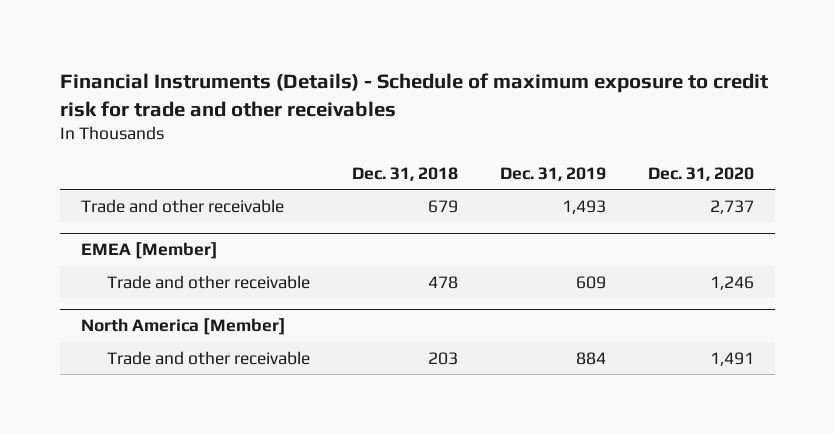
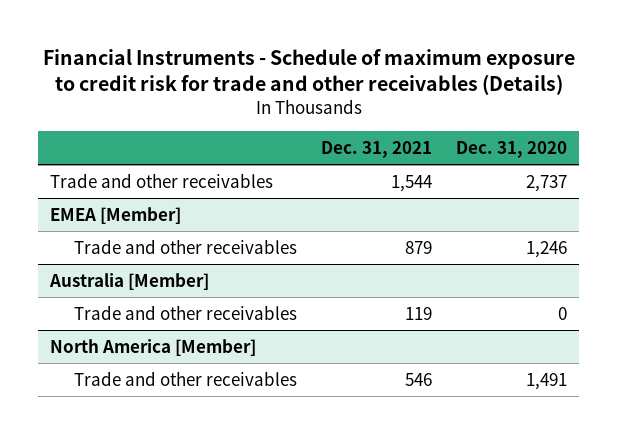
[60,72,769,117] Financial Instruments (Details) - Schedule of maximum exposure to credit risk for trade and other receivables -> [42,48,575,96] Financial Instruments - Schedule of maximum exposure to credit risk for trade and other receivables (Details)
[352,167,459,182] Dec. 31, 2018 -> none
[500,167,607,182] Dec. 31, 2019 -> none
none -> [321,140,433,158] Dec. 31, 2021
[81,198,285,213] Trade and other receivable -> [50,172,274,188] Trade and other receivables
[107,274,311,289] Trade and other receivable -> [74,238,298,254] Trade and other receivables
none -> [49,272,210,290] Australia [Member]
none -> [74,304,298,320] Trade and other receivables
[107,350,311,365] Trade and other receivable -> [74,370,298,386] Trade and other receivables

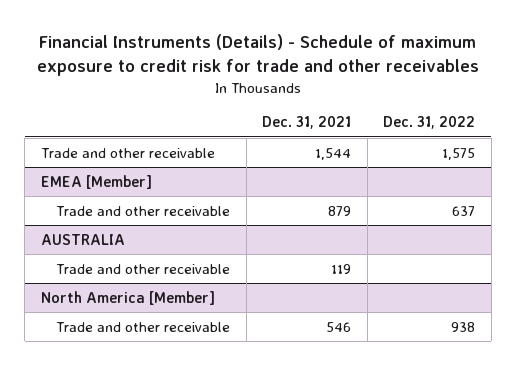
[42,48,575,96] Financial Instruments - Schedule of maximum exposure to credit risk for trade and other receivables (Details) -> [37,34,480,77] Financial Instruments (Details) - Schedule of maximum exposure to credit risk for trade and other receivables
[456,140,568,158] Dec. 31, 2020 -> none
none -> [383,116,476,130] Dec. 31, 2022
[50,172,274,188] Trade and other receivables -> [40,147,215,158] Trade and other receivable
[74,238,298,254] Trade and other receivables -> [56,205,231,216] Trade and other receivable
[49,272,210,290] Australia [Member] -> [40,233,125,245] AUSTRALIA
[74,304,298,320] Trade and other receivables -> [56,263,231,274] Trade and other receivable
[74,370,298,386] Trade and other receivables -> [56,321,231,332] Trade and other receivable

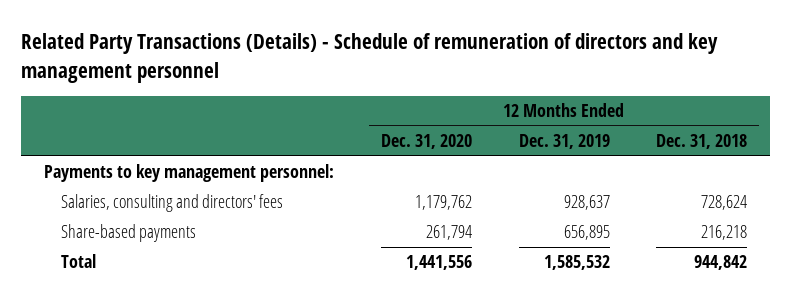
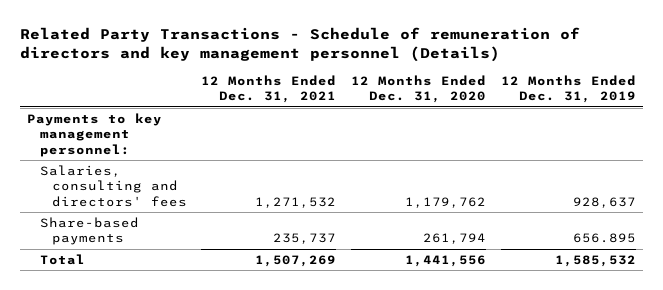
[20,33,718,83] Related Party Transactions (Details) - Schedule of remuneration of directors and key management personnel -> [20,26,581,62] Related Party Transactions - Schedule of remuneration of directors and key management personnel (Details)
[656,134,748,150] Dec. 31, 2018 -> none
none -> [201,74,337,104] 12 Months Ended Dec. 31, 2021
[563,225,610,241] 656,895 -> [572,233,636,244] 656.895

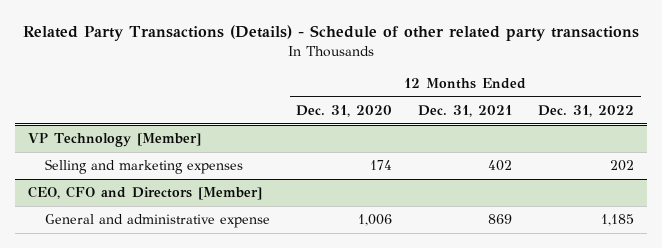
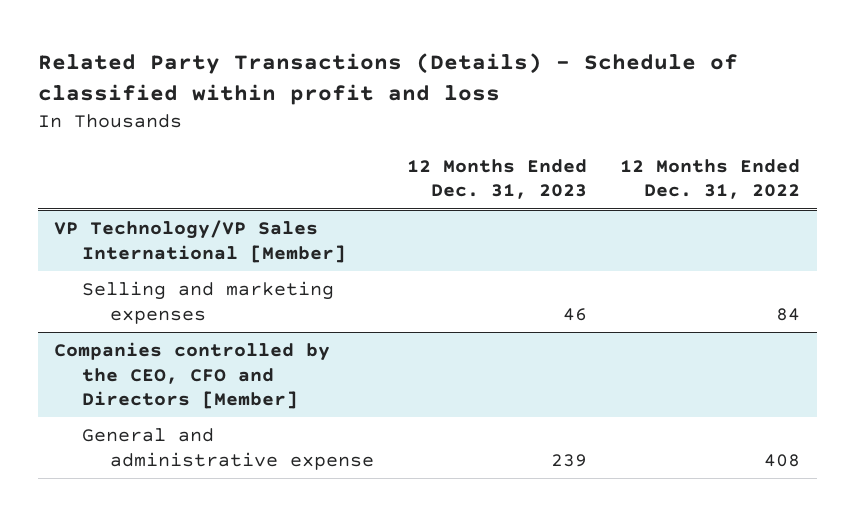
[23,24,640,41] Related Party Transactions (Details) - Schedule of other related party transactions -> [37,53,738,106] Related Party Transactions (Details) - Schedule of classified within profit and loss
[296,104,393,117] Dec. 31, 2020 -> none
[418,104,513,117] Dec. 31, 2021 -> none
none -> [407,158,588,200] 12 Months Ended Dec. 31, 2023
[28,133,202,148] VP Technology [Member] -> [54,220,347,263] VP Technology/VP Sales International [Member]
[610,160,635,172] 202 -> [776,307,801,321] 84
[28,186,263,201] CEO, CFO and Directors [Member] -> [54,342,331,410] Companies controlled by the CEO, CFO and Directors [Member]
[601,214,635,227] 1,185 -> [764,453,801,467] 408

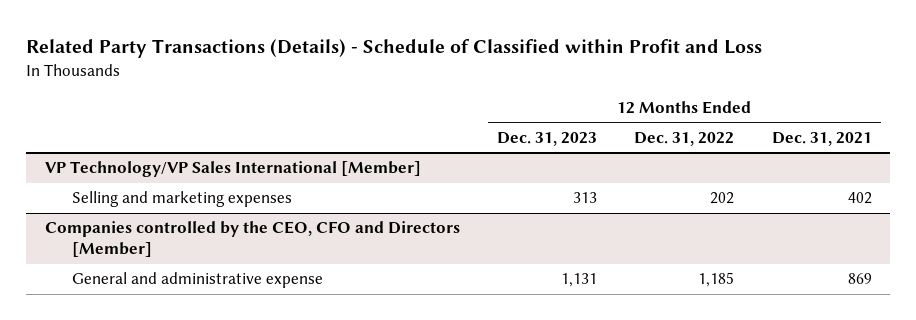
[37,53,738,106] Related Party Transactions (Details) - Schedule of classified within profit and loss -> [26,38,763,58] Related Party Transactions (Details) - Schedule of Classified within Profit and Loss
none -> [771,131,872,146] Dec. 31, 2021
[563,307,588,321] 46 -> [572,192,597,204] 313
[776,307,801,321] 84 -> [710,192,735,205] 202
[551,453,588,467] 239 -> [560,273,597,288] 1,131
[764,453,801,467] 408 -> [698,272,735,288] 1,185

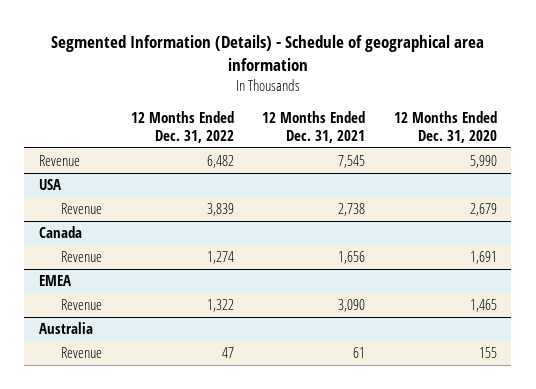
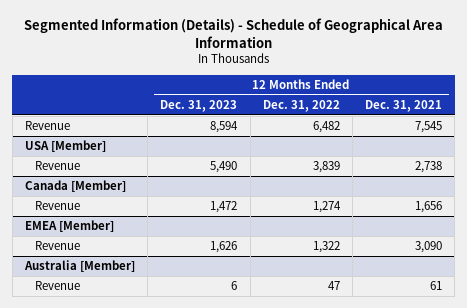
[50,34,484,71] Segmented Information (Details) - Schedule of geographical area information -> [23,18,443,48] Segmented Information (Details) - Schedule of Geographical Area Information
[394,111,498,144] 12 Months Ended Dec. 31, 2020 -> none
none -> [160,100,238,113] Dec. 31, 2023
[38,179,62,191] USA -> [24,140,106,153] USA [Member]
[38,226,82,239] Canada -> [24,180,126,193] Canada [Member]
[38,275,72,287] EMEA -> [24,220,114,233] EMEA [Member]
[38,322,93,335] Australia -> [23,260,135,273] Australia [Member]

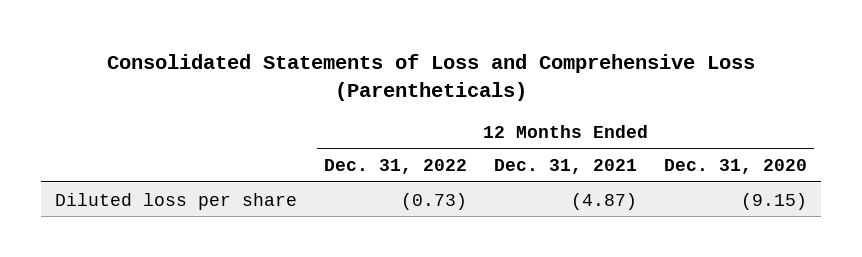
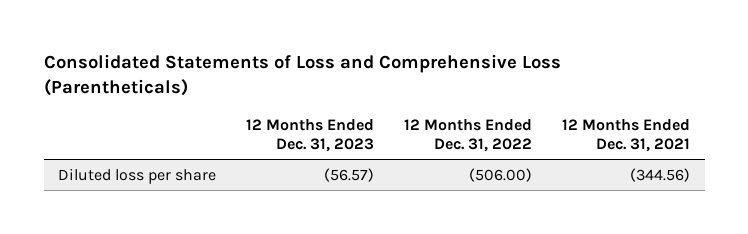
[664,158,808,174] Dec. 31, 2020 -> none
none -> [246,118,375,153] 12 Months Ended Dec. 31, 2023
[400,192,467,210] (0.73) -> [469,168,533,183] (506.00)
[571,192,638,210] (4.87) -> [629,168,690,183] (344.56)

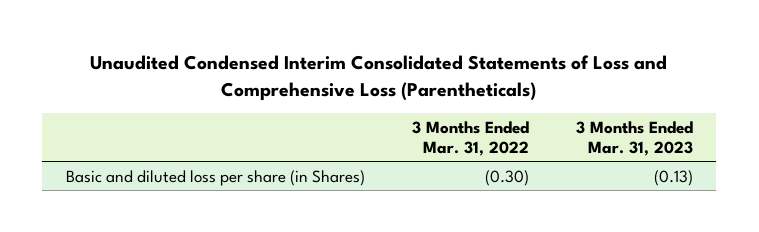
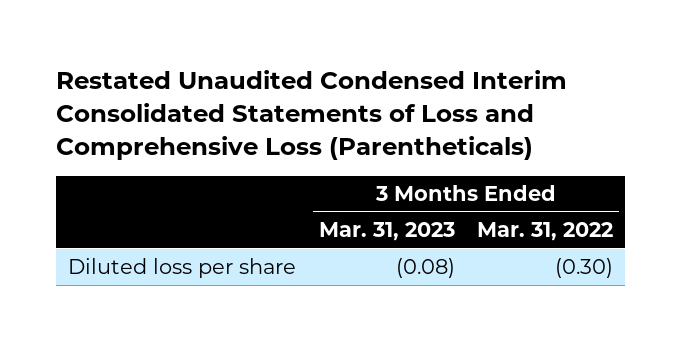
[90,55,668,101] Unaudited Condensed Interim Consolidated Statements of Loss and Comprehensive Loss (Parentheticals) -> [56,70,568,160] Restated Unaudited Condensed Interim Consolidated Statements of Loss and Comprehensive Loss (Parentheticals)
[65,169,365,186] Basic and diluted loss per share (in Shares) -> [67,258,296,279] Diluted loss per share
[653,169,693,186] (0.13) -> [395,258,455,279] (0.08)

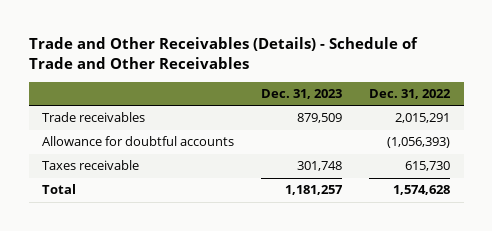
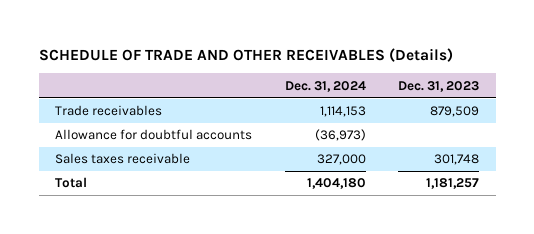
[28,36,418,69] Trade and Other Receivables (Details) - Schedule of Trade and Other Receivables -> [38,47,453,62] SCHEDULE OF TRADE AND OTHER RECEIVABLES (Details)
[369,88,452,99] Dec. 31, 2022 -> none
none -> [284,80,366,92] Dec. 31, 2024
[42,160,140,171] Taxes receivable -> [54,153,190,165] Sales taxes receivable

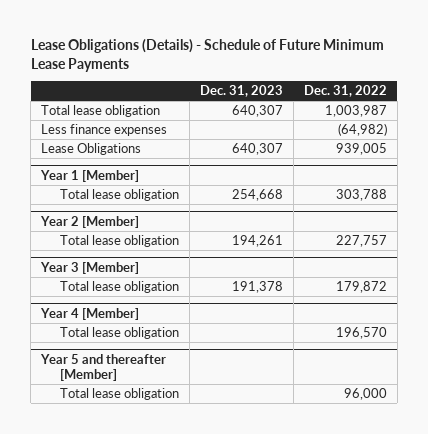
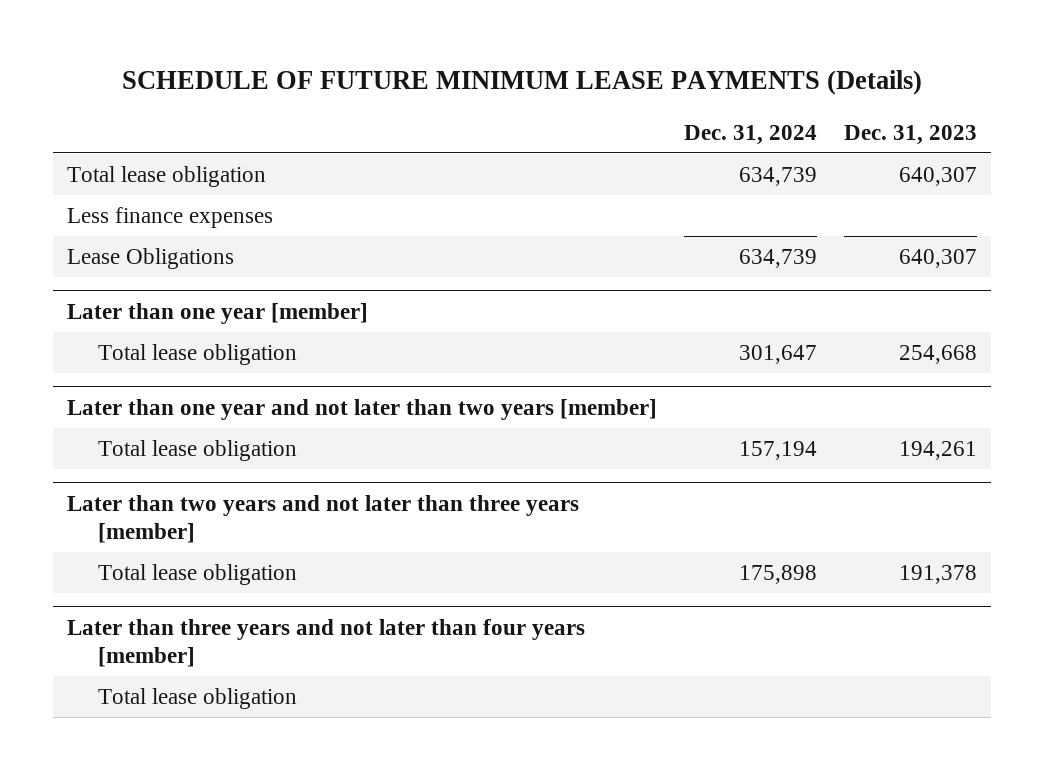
[30,38,384,73] Lease Obligations (Details) - Schedule of Future Minimum Lease Payments -> [122,69,923,95] SCHEDULE OF FUTURE MINIMUM LEASE PAYMENTS (Details)
[304,85,388,98] Dec. 31, 2022 -> none
none -> [684,124,818,145] Dec. 31, 2024
[40,169,140,182] Year 1 [Member] -> [66,303,368,325] Later than one year [member]
[40,215,140,228] Year 2 [Member] -> [66,399,657,421] Later than one year and not later than two years [member]
[40,261,140,274] Year 3 [Member] -> [66,495,579,544] Later than two years and not later than three years [member]
[60,326,180,339] Total lease obligation -> none
[40,353,167,382] Year 5 and thereafter [Member] -> none
[40,307,140,320] Year 4 [Member] -> [66,619,585,668] Later than three years and not later than four years [member]

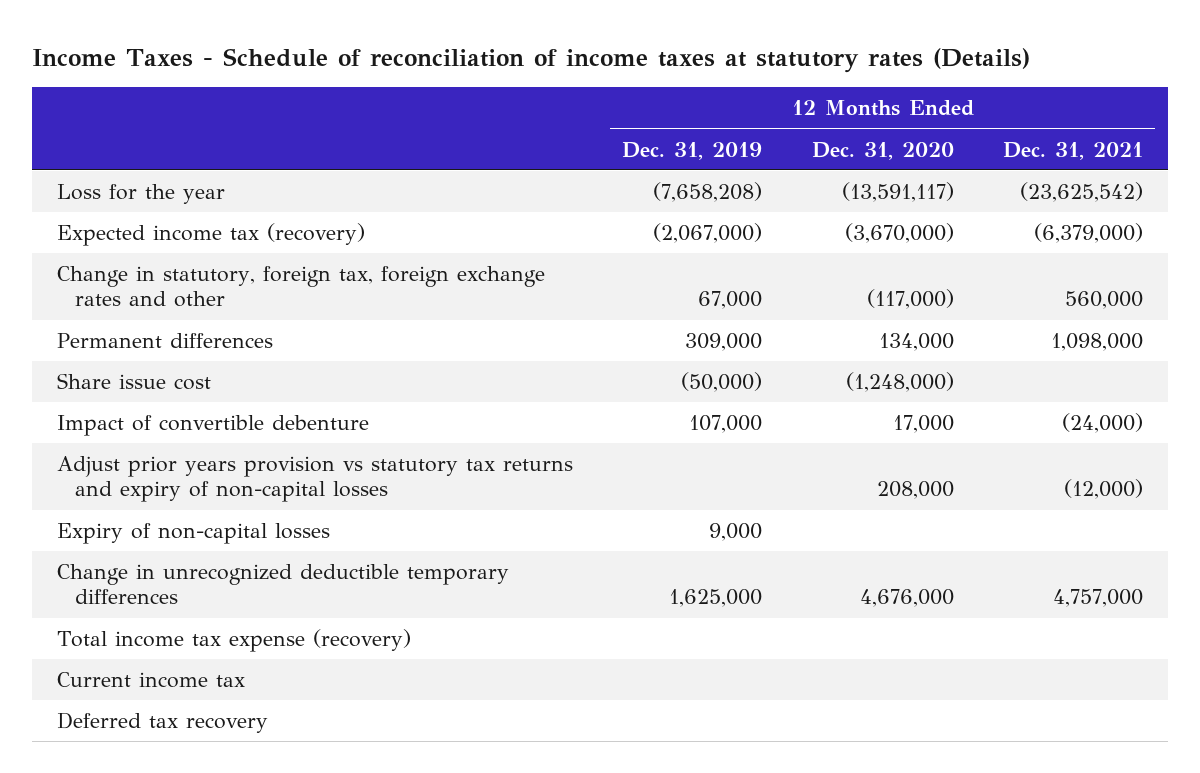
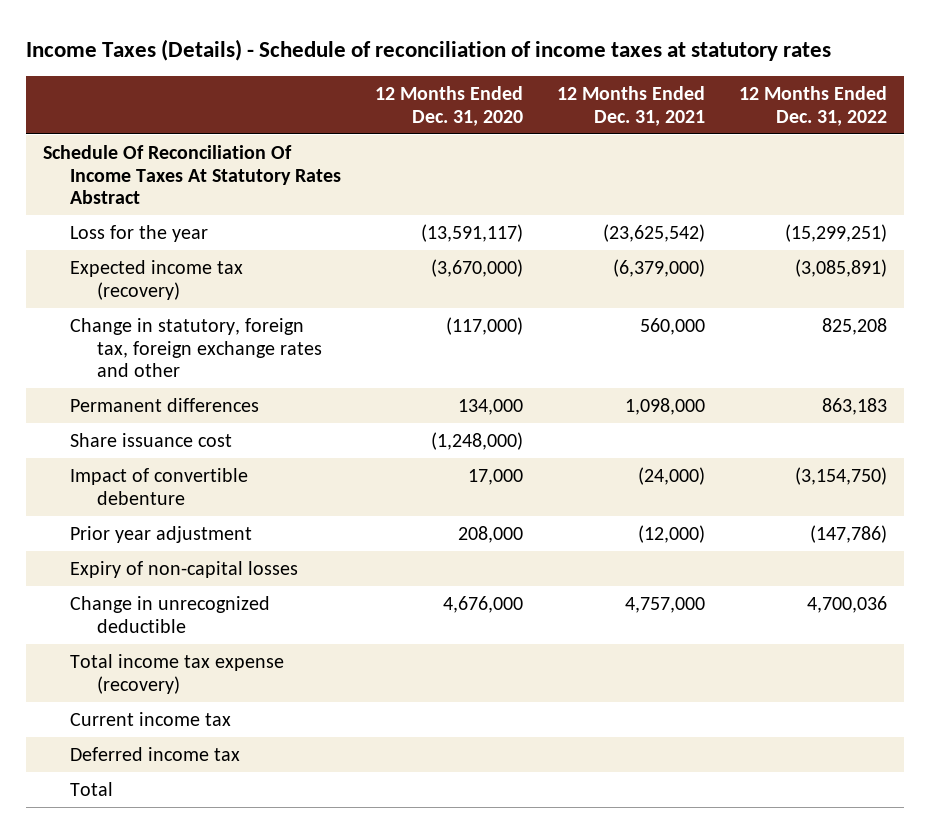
[32,47,1031,73] Income Taxes - Schedule of reconciliation of income taxes at statutory rates (Details) -> [26,38,832,61] Income Taxes (Details) - Schedule of reconciliation of income taxes at statutory rates
[622,141,763,160] Dec. 31, 2019 -> none
none -> [739,86,888,126] 12 Months Ended Dec. 31, 2022
none -> [43,144,342,205] Schedule Of Reconciliation Of Income Taxes At Statutory Rates Abstract
[57,373,212,391] Share issue cost -> [70,432,233,447] Share issuance cost
[57,456,574,503] Adjust prior years provision vs statutory tax returns and expiry of non-capital losses -> [70,525,253,543] Prior year adjustment
[57,564,510,605] Change in unrecognized deductible temporary differences -> [70,595,271,633] Change in unrecognized deductible
[57,712,269,734] Deferred tax recovery -> [70,746,241,761] Deferred income tax
none -> [70,781,114,796] Total

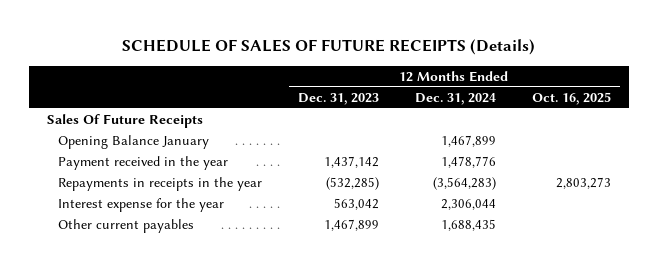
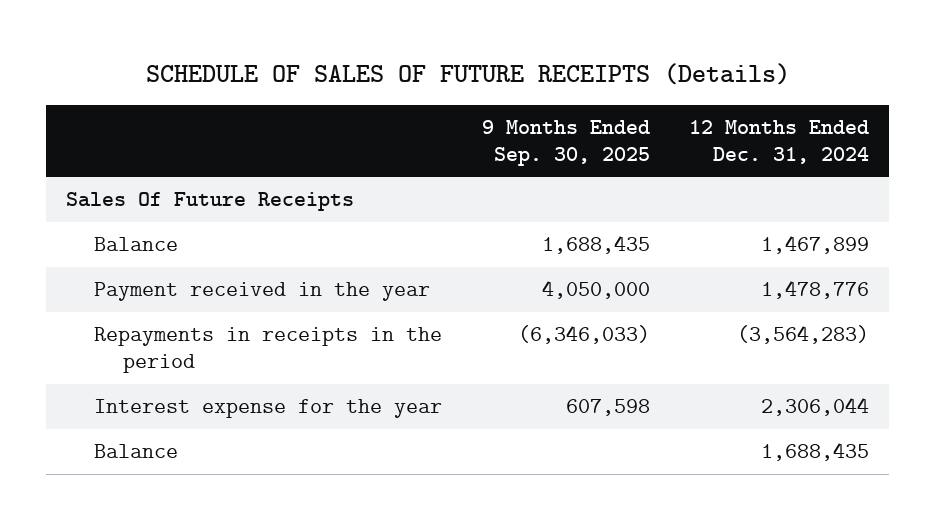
[298,93,380,106] Dec. 31, 2023 -> none
[531,92,611,106] Oct. 16, 2025 -> none
none -> [481,119,650,166] 9 Months Ended Sep. 30, 2025
[58,135,210,150] Opening Balance January -> [94,237,179,252] Balance
[58,177,263,192] Repayments in receipts in the year -> [94,327,443,374] Repayments in receipts in the period
[58,219,195,234] Other current payables -> [94,444,179,459] Balance

